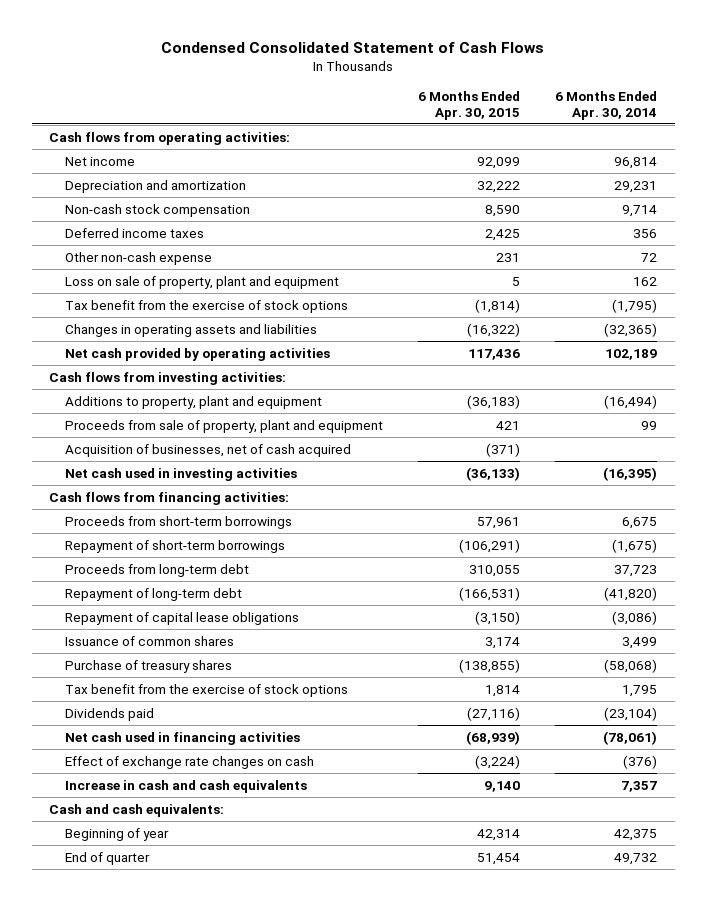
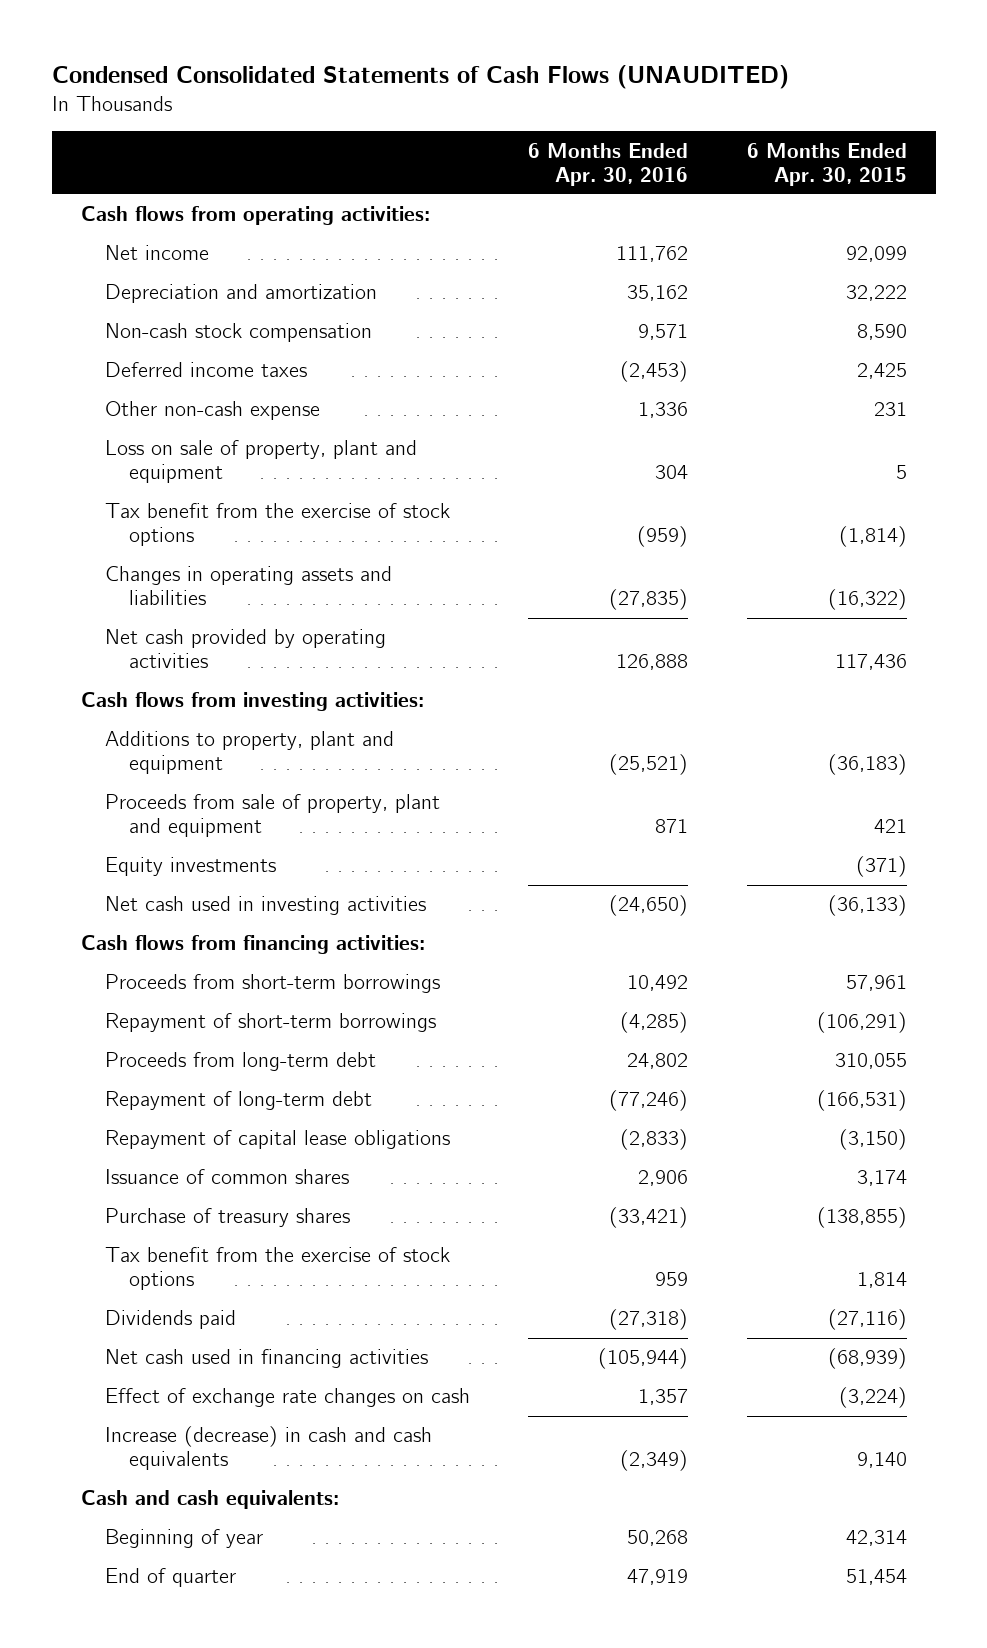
[161,41,545,53] Condensed Consolidated Statement of Cash Flows -> [51,65,789,90] Condensed Consolidated Statements of Cash Flows (UNAUDITED)
[555,91,658,120] 6 Months Ended Apr. 30, 2014 -> none
none -> [528,142,689,186] 6 Months Ended Apr. 30, 2016
[65,443,352,457] Acquisition of businesses, net of cash acquired -> [104,857,276,877] Equity investments
[65,779,308,793] Increase in cash and cash equivalents -> [104,1426,432,1471] Increase (decrease) in cash and cash equivalents

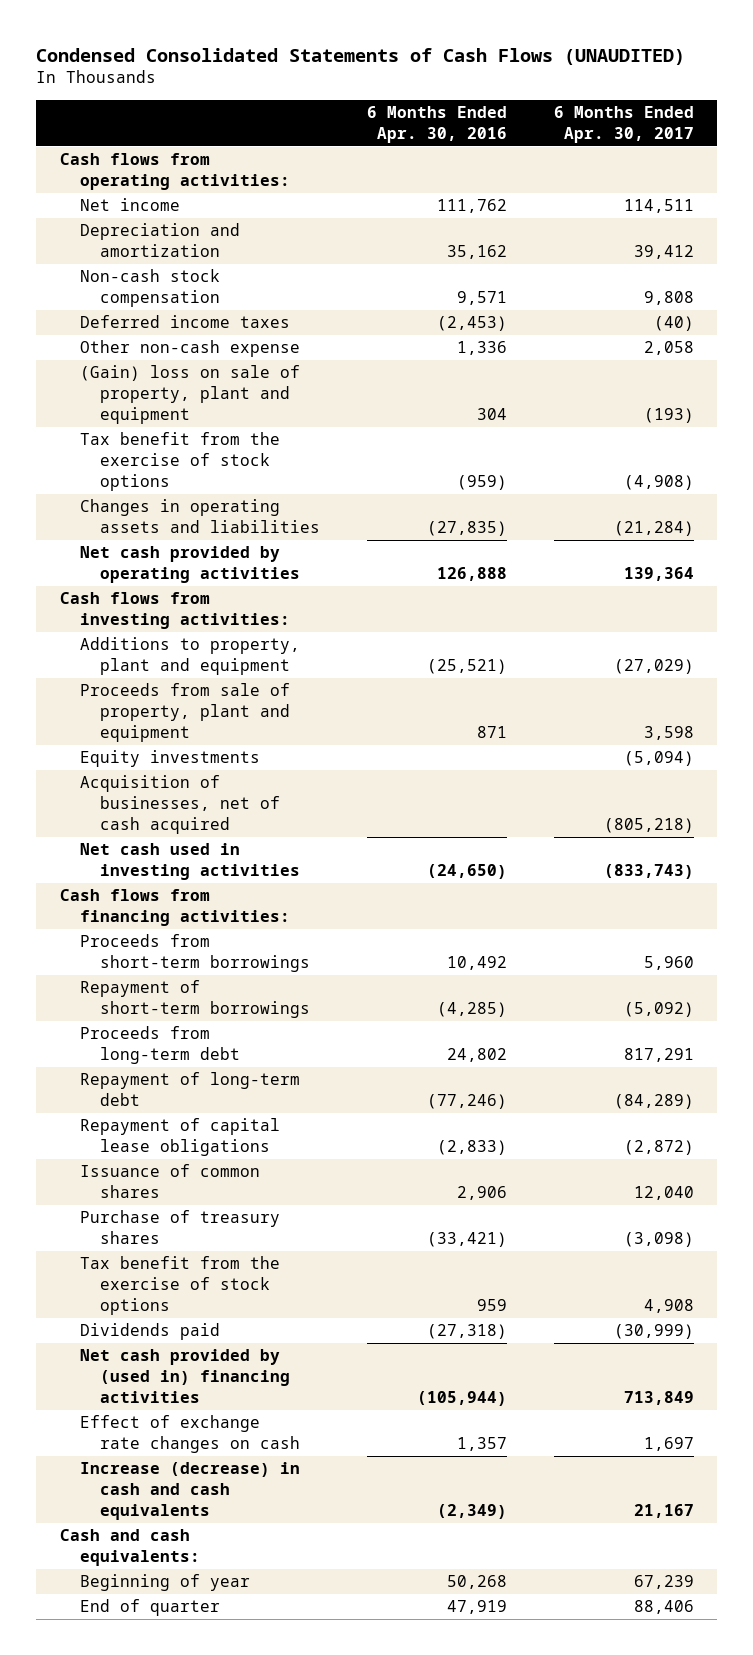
[746,142,907,186] 6 Months Ended Apr. 30, 2015 -> none
none -> [553,106,694,144] 6 Months Ended Apr. 30, 2017
[104,440,417,484] Loss on sale of property, plant and equipment -> [79,365,300,425] (Gain) loss on sale of property, plant and equipment
none -> [79,775,281,835] Acquisition of businesses, net of cash acquired
[104,1349,428,1369] Net cash used in financing activities -> [79,1349,291,1404] Net cash provided by (used in) financing activities

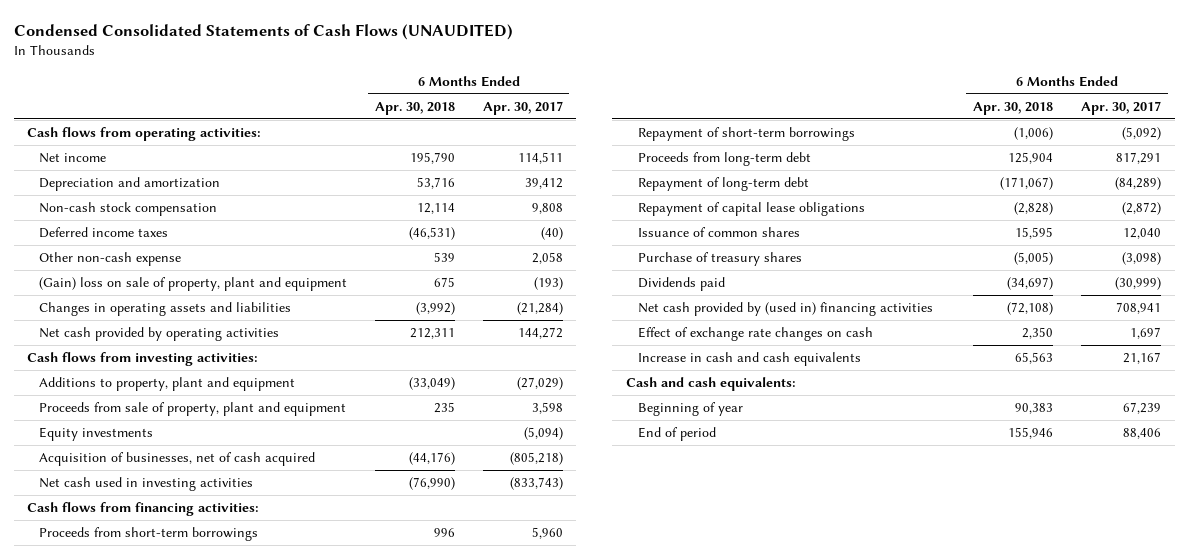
[366,106,507,144] 6 Months Ended Apr. 30, 2016 -> none
none -> [374,101,455,115] Apr. 30, 2018
[79,432,280,492] Tax benefit from the exercise of stock options -> none
[623,567,694,582] 139,364 -> [517,327,563,340] 144,272
[79,1256,280,1316] Tax benefit from the exercise of stock options -> none
[623,1391,694,1406] 713,849 -> [1115,302,1161,315] 708,941
[79,1462,300,1521] Increase (decrease) in cash and cash equivalents -> [637,352,861,367] Increase in cash and cash equivalents
[79,1599,220,1617] End of quarter -> [637,427,716,442] End of period

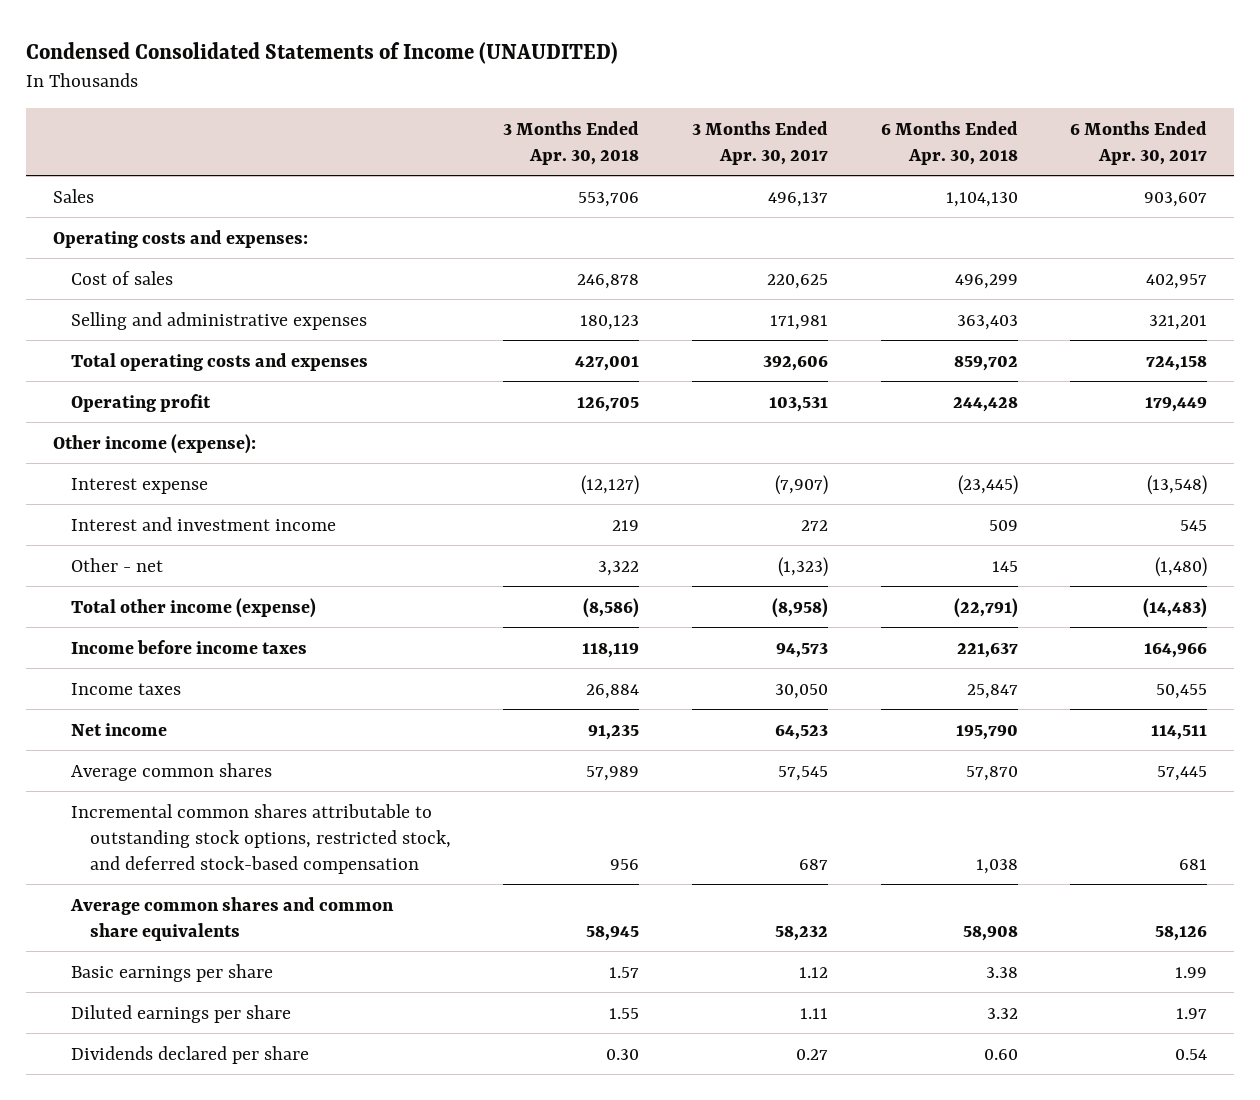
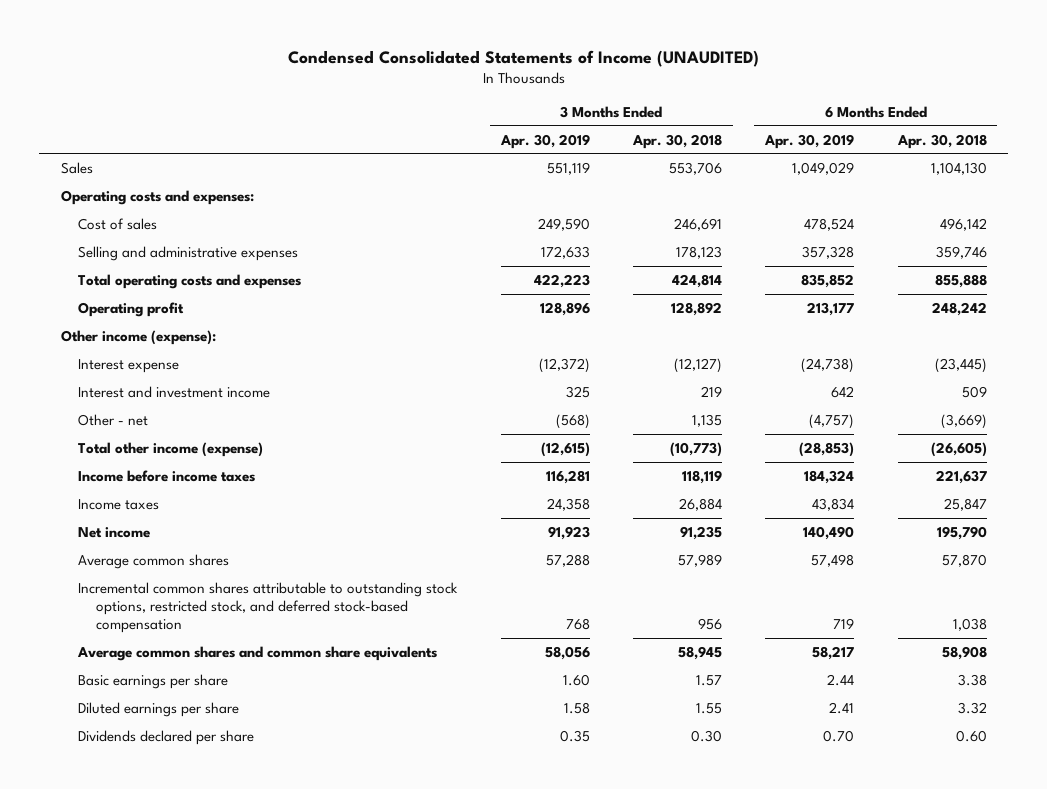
[692,120,829,165] 3 Months Ended Apr. 30, 2017 -> none
[1070,120,1208,165] 6 Months Ended Apr. 30, 2017 -> none
none -> [499,133,590,149] Apr. 30, 2019
none -> [764,133,855,149] Apr. 30, 2019
[577,273,640,289] 246,878 -> [673,217,722,231] 246,691
[954,273,1018,289] 496,299 -> [939,217,987,231] 496,142
[580,314,640,330] 180,123 -> [675,245,722,259] 178,123
[956,314,1018,330] 363,403 -> [935,245,987,259] 359,746
[575,355,640,371] 427,001 -> [671,273,722,288] 424,814
[953,355,1018,371] 859,702 -> [934,273,987,288] 855,888
[577,396,640,412] 126,705 -> [670,301,722,316] 128,892
[952,396,1018,412] 244,428 -> [931,301,987,316] 248,242
[598,560,640,576] 3,322 -> [691,413,722,427] 1,135
[991,560,1018,572] 145 -> [940,413,987,429] (3,669)
[583,597,640,618] (8,586) -> [669,441,722,457] (10,773)
[953,597,1018,618] (22,791) -> [930,441,987,457] (26,605)

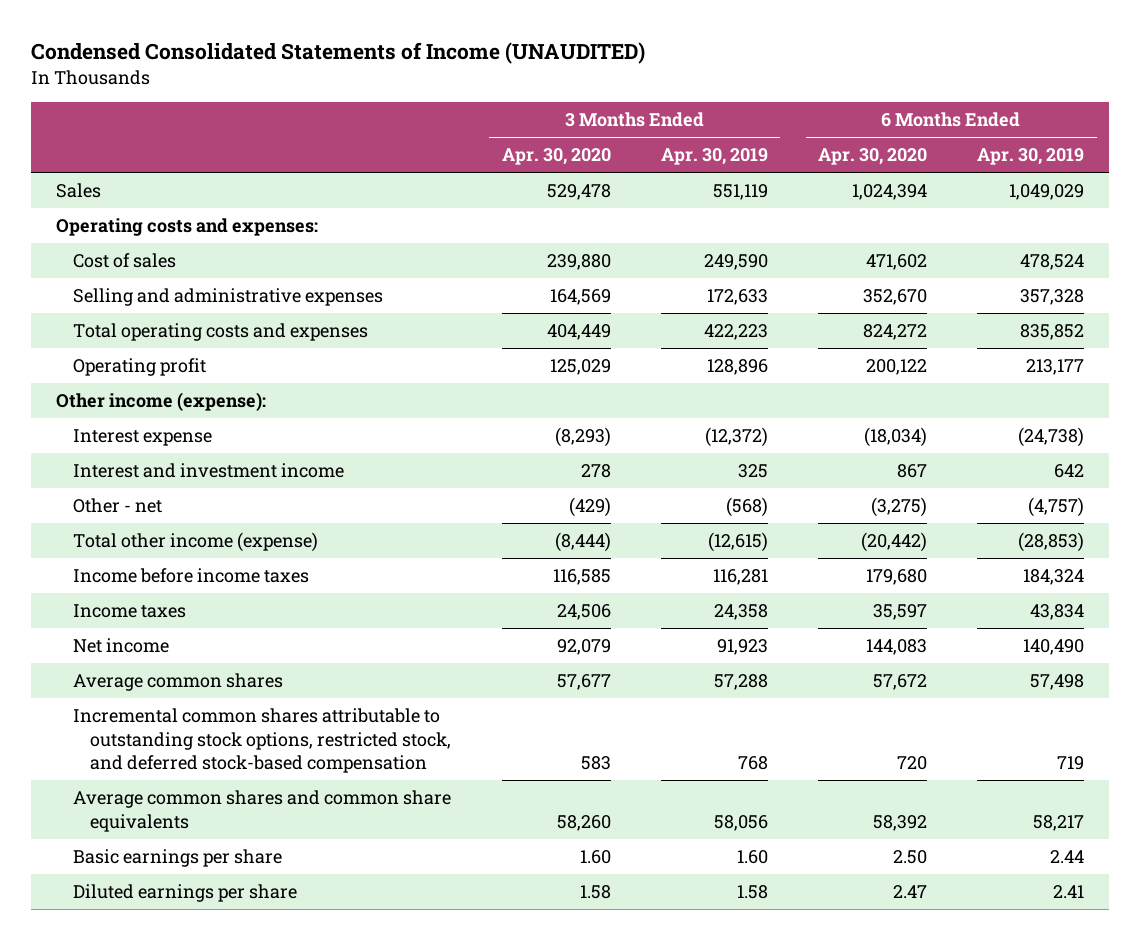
[631,133,722,149] Apr. 30, 2018 -> none
[896,133,987,149] Apr. 30, 2018 -> none
none -> [501,148,611,166] Apr. 30, 2020
none -> [818,148,928,166] Apr. 30, 2020
[78,729,255,745] Dividends declared per share -> none

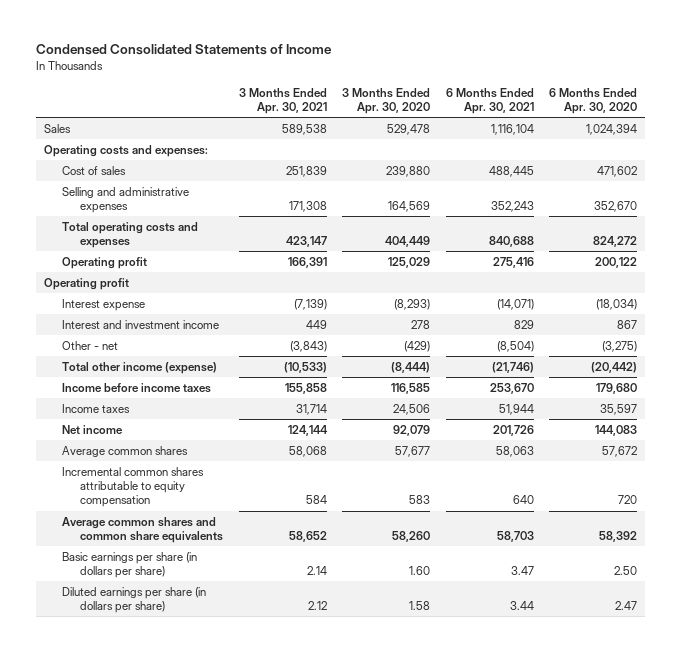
[30,42,645,65] Condensed Consolidated Statements of Income (UNAUDITED) -> [36,44,333,56] Condensed Consolidated Statements of Income
[660,148,768,166] Apr. 30, 2019 -> none
[977,148,1085,166] Apr. 30, 2019 -> none
none -> [238,87,327,114] 3 Months Ended Apr. 30, 2021
none -> [445,87,534,114] 6 Months Ended Apr. 30, 2021
[56,392,267,412] Other income (expense): -> [44,277,130,290] Operating profit
[73,708,452,774] Incremental common shares attributable to outstanding stock options, restricted stock, and deferred stock-based compensation -> [62,466,205,508] Incremental common shares attributable to equity compensation
[73,849,283,868] Basic earnings per share -> [62,551,198,579] Basic earnings per share (in dollars per share)
[73,884,298,903] Diluted earnings per share -> [62,586,207,614] Diluted earnings per share (in dollars per share)

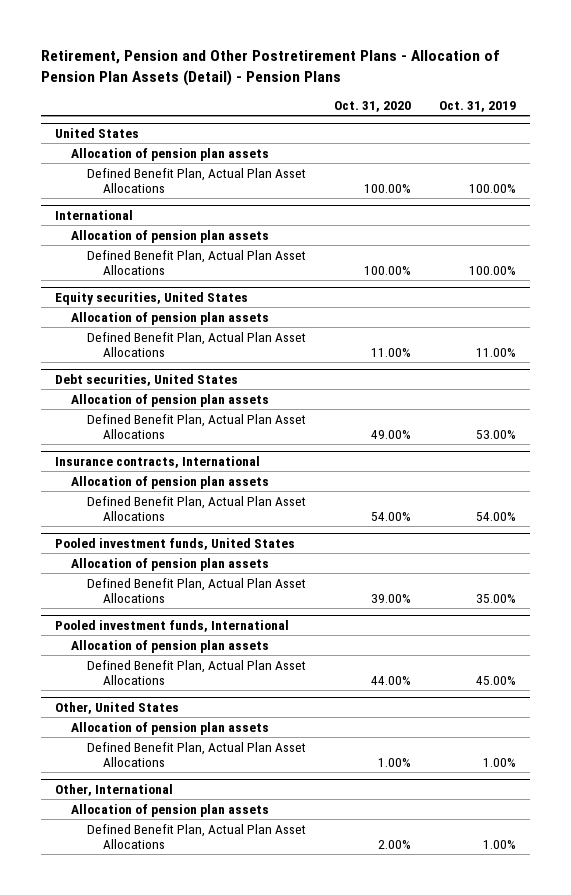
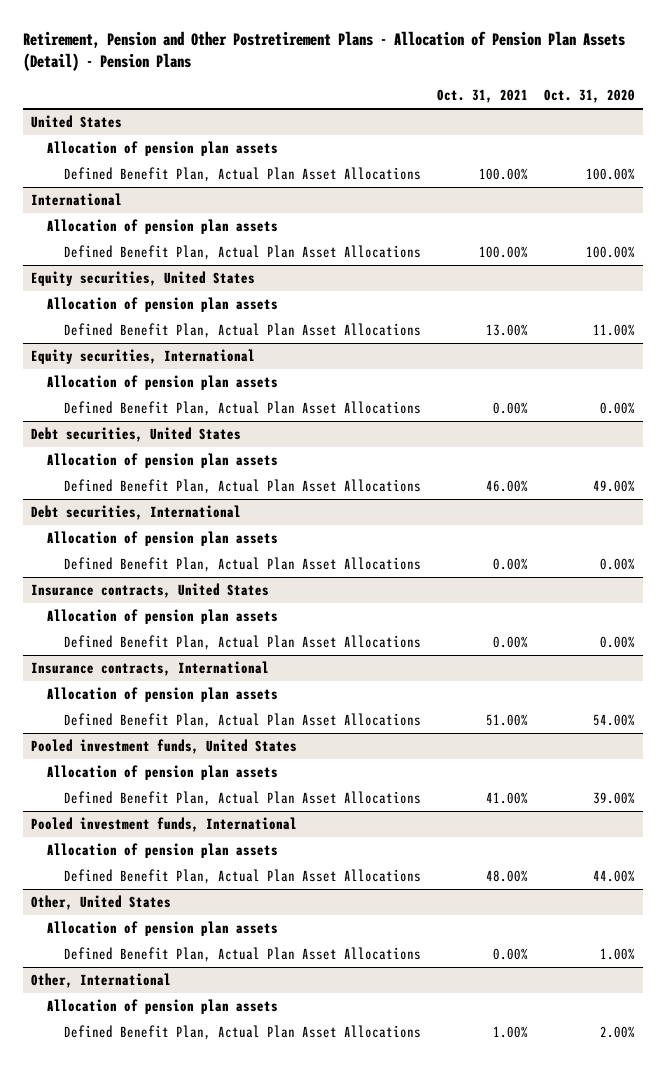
[439,100,517,112] Oct. 31, 2019 -> none
none -> [437,89,529,104] Oct. 31, 2021
none -> [30,349,255,365] Equity securities, International
none -> [47,375,279,391] Allocation of pension plan assets
none -> [64,401,422,417] Defined Benefit Plan, Actual Plan Asset Allocations
none -> [30,505,241,521] Debt securities, International
none -> [47,531,279,547] Allocation of pension plan assets
none -> [64,557,422,573] Defined Benefit Plan, Actual Plan Asset Allocations
none -> [30,583,269,599] Insurance contracts, United States
none -> [47,609,279,625] Allocation of pension plan assets
none -> [64,635,422,651] Defined Benefit Plan, Actual Plan Asset Allocations

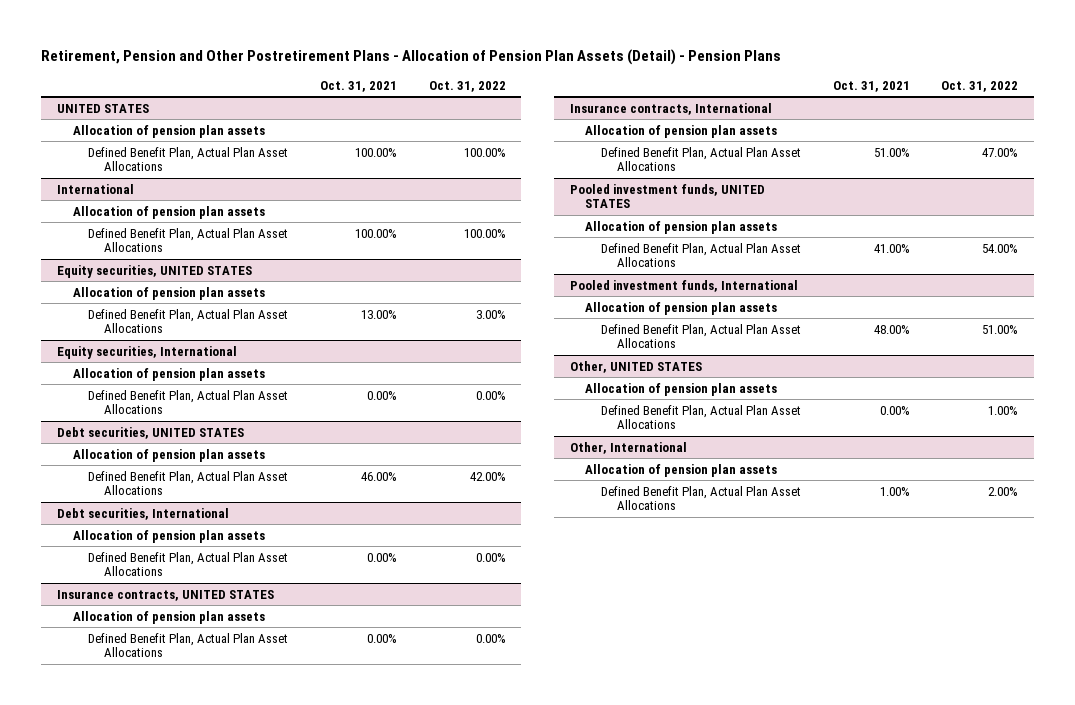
[544,89,636,104] Oct. 31, 2020 -> none
none -> [428,80,506,92] Oct. 31, 2022
[30,115,122,129] United States -> [57,103,150,113] UNITED STATES
[30,271,255,287] Equity securities, United States -> [57,264,253,278] Equity securities, UNITED STATES
[30,427,241,443] Debt securities, United States -> [57,426,245,439] Debt securities, UNITED STATES
[30,583,269,599] Insurance contracts, United States -> [57,589,275,601] Insurance contracts, UNITED STATES
[30,739,297,755] Pooled investment funds, United States -> [569,183,765,209] Pooled investment funds, UNITED STATES
[30,895,171,911] Other, United States -> [569,360,702,373] Other, UNITED STATES

